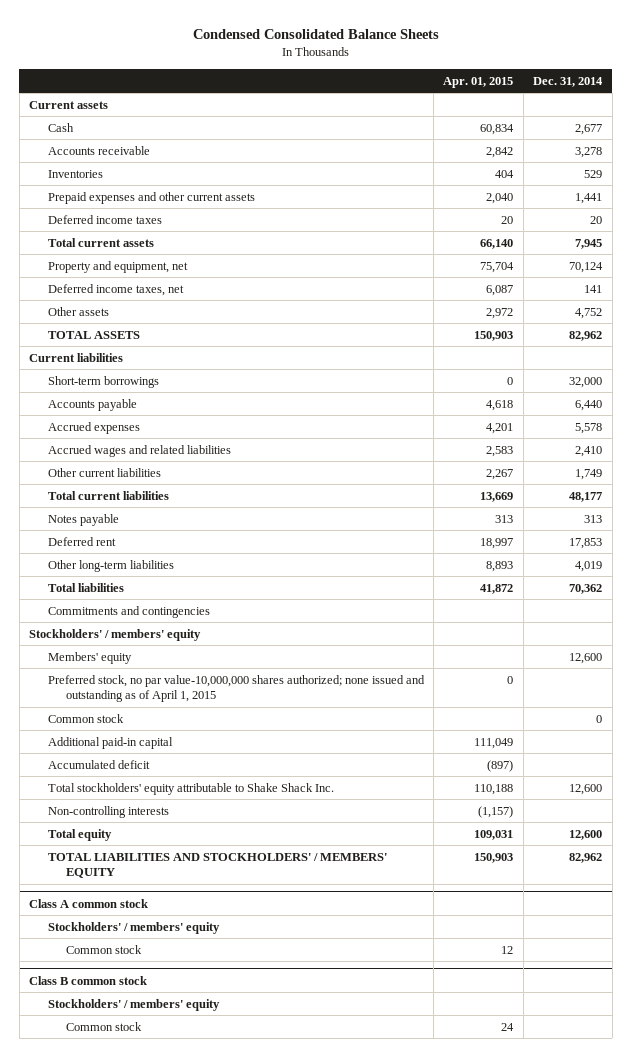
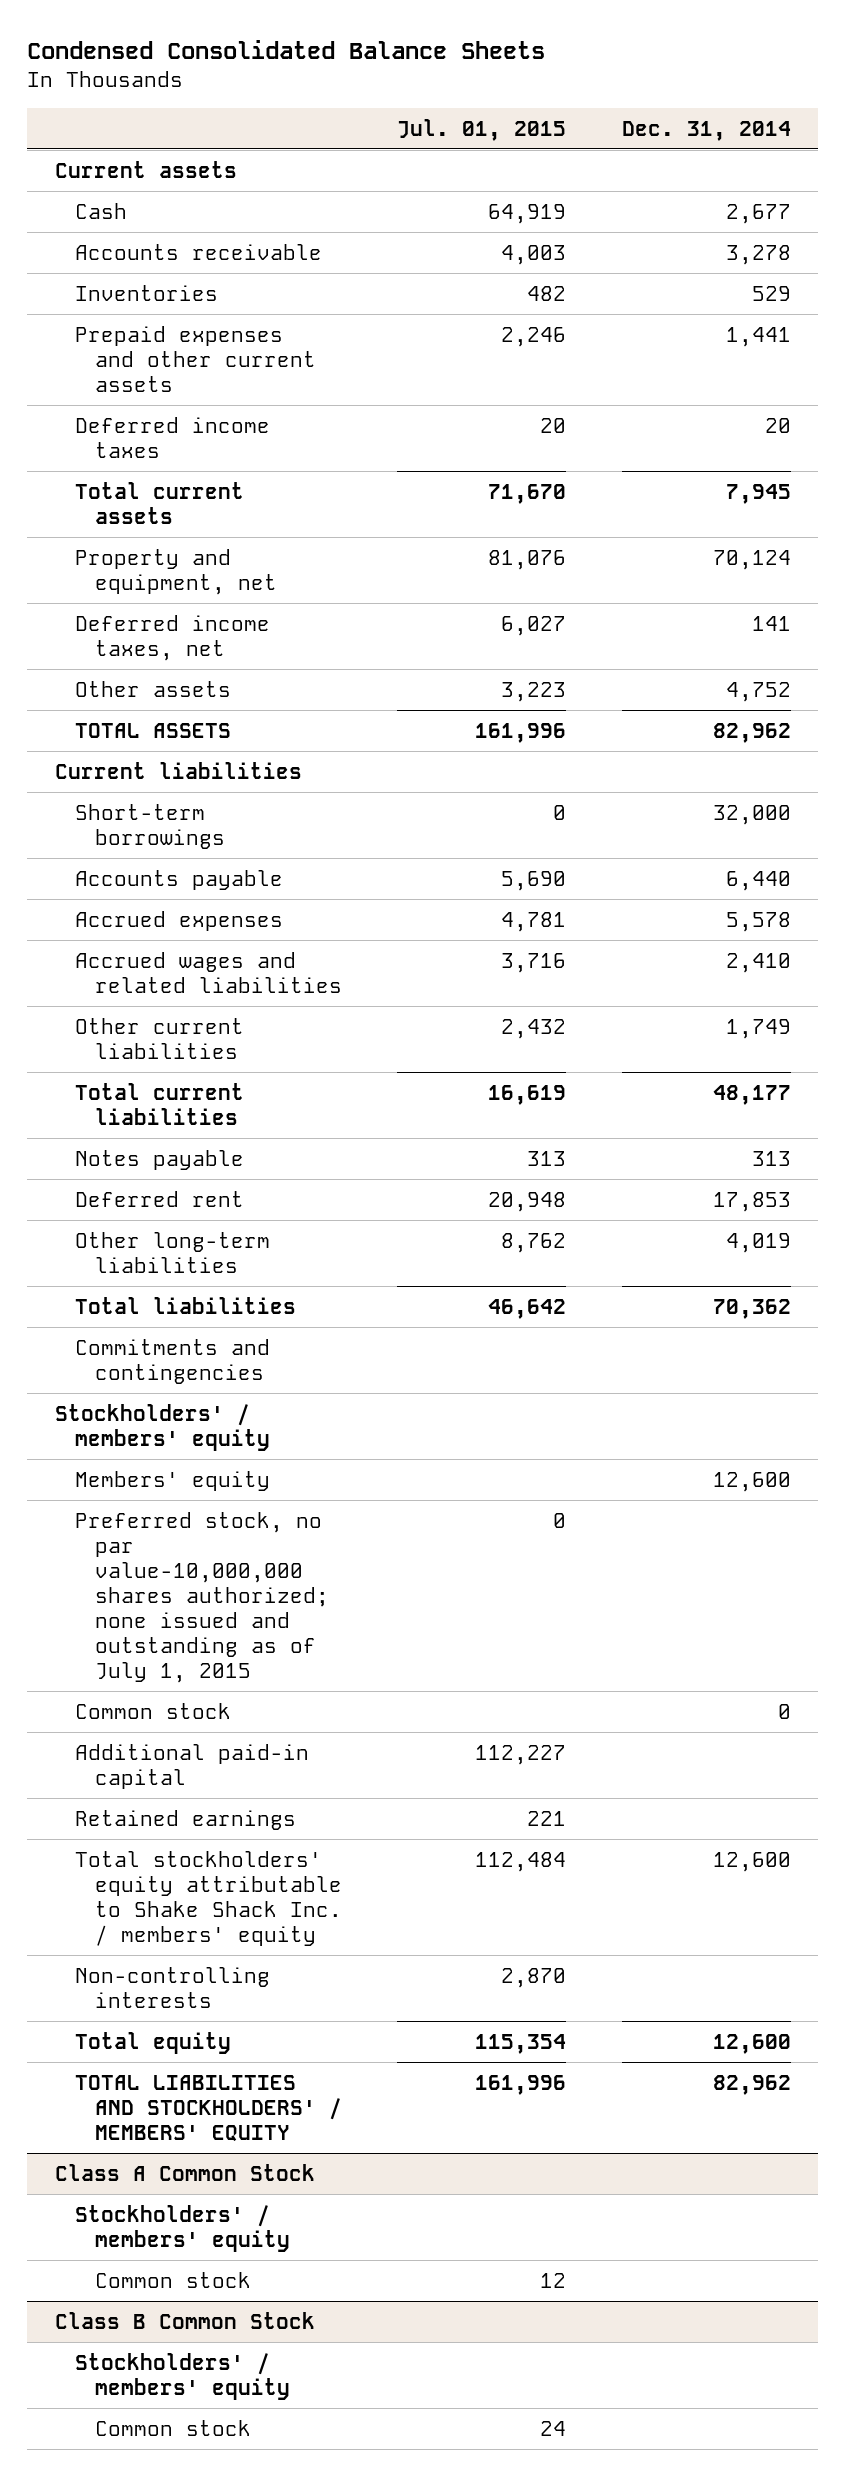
[443,76,514,88] Apr. 01, 2015 -> none
none -> [397,118,567,141] Jul. 01, 2015
[47,674,425,703] Preferred stock, no par value-10,000,000 shares authorized; none issued and outstanding as of April 1, 2015 -> [74,1511,330,1683] Preferred stock, no par value-10,000,000 shares authorized; none issued and outstanding as of July 1, 2015
[47,759,150,769] Accumulated deficit -> [74,1809,296,1830] Retained earnings
[47,782,334,795] Total stockholders' equity attributable to Shake Shack Inc. -> [74,1850,343,1946] Total stockholders' equity attributable to Shake Shack Inc. / members' equity
[29,898,149,908] Class A common stock -> [54,2163,315,2181] Class A Common Stock
[29,975,148,985] Class B common stock -> [54,2311,315,2329] Class B Common Stock

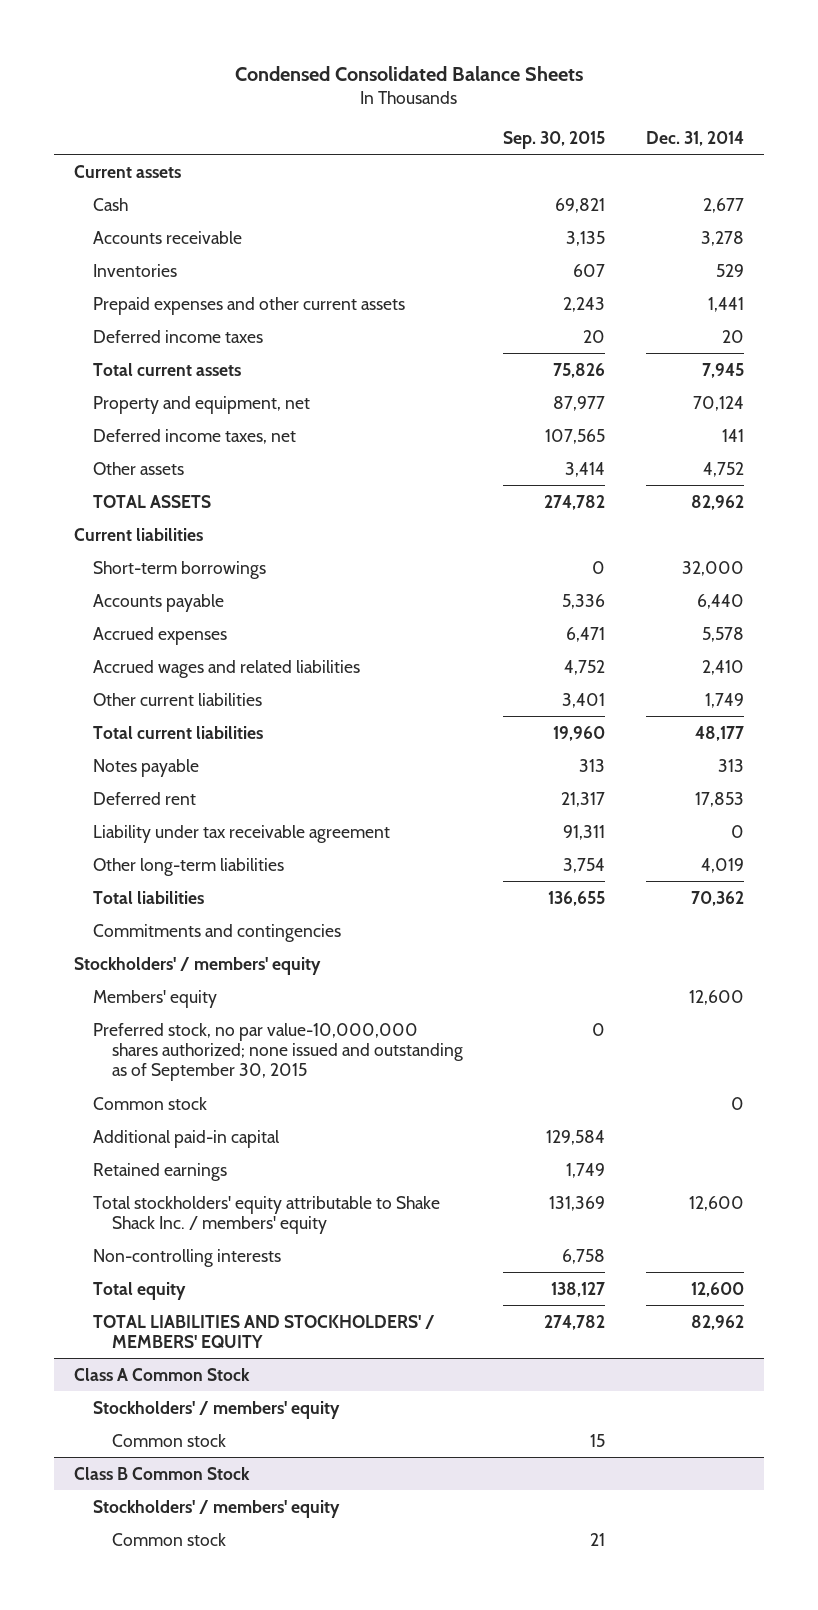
[397,118,567,141] Jul. 01, 2015 -> none
none -> [503,130,606,149] Sep. 30, 2015
none -> [93,824,391,843] Liability under tax receivable agreement
[74,1511,330,1683] Preferred stock, no par value-10,000,000 shares authorized; none issued and outstanding as of July 1, 2015 -> [93,1022,464,1082] Preferred stock, no par value-10,000,000 shares authorized; none issued and outstanding as of September 30, 2015

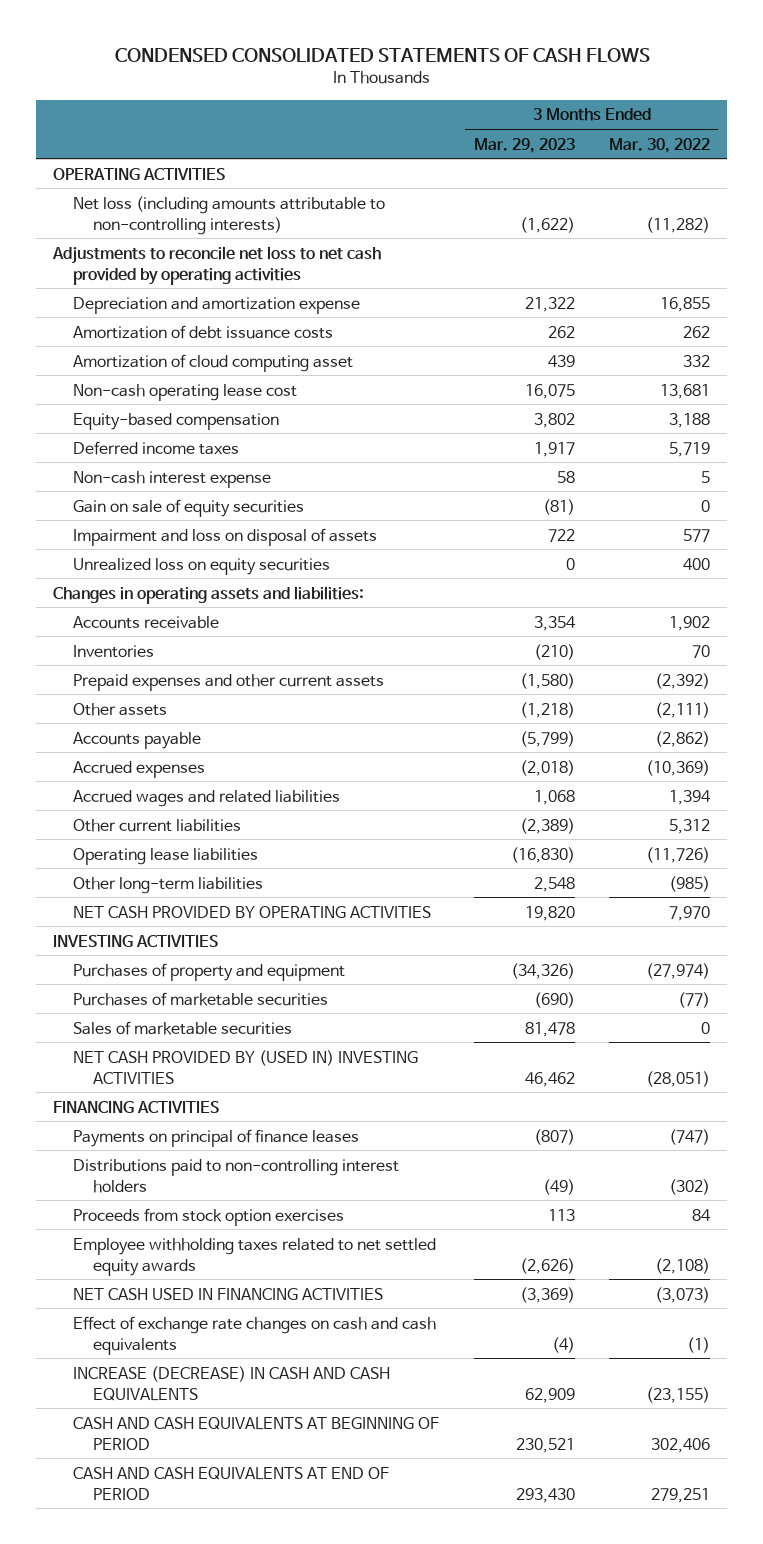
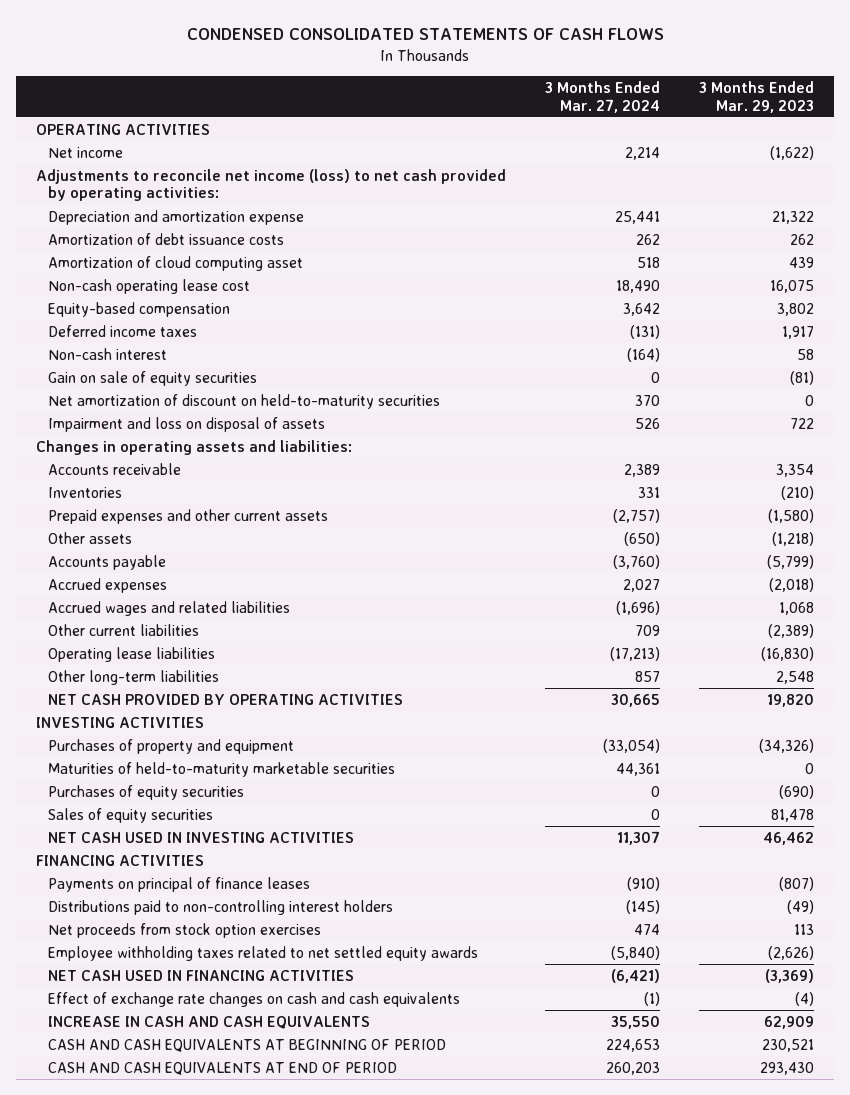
[608,137,710,153] Mar. 30, 2022 -> none
none -> [544,80,660,113] 3 Months Ended Mar. 27, 2024
[73,195,386,235] Net loss (including amounts attributable to non-controlling interests) -> [47,146,123,158] Net income
[52,245,382,285] Adjustments to reconcile net loss to net cash provided by operating activities -> [35,168,506,202] Adjustments to reconcile net income (loss) to net cash provided by operating activities:
[73,470,272,488] Non-cash interest expense -> [47,347,167,360] Non-cash interest
none -> [47,393,440,409] Net amortization of discount on held-to-maturity securities
[73,557,331,575] Unrealized loss on equity securities -> none
none -> [47,761,395,777] Maturities of held-to-maturity marketable securities
[73,991,329,1006] Purchases of marketable securities -> [47,784,244,800] Purchases of equity securities
[73,1020,293,1035] Sales of marketable securities -> [47,807,213,823] Sales of equity securities
[73,1049,419,1084] NET CASH PROVIDED BY (USED IN) INVESTING ACTIVITIES -> [47,831,354,843] NET CASH USED IN INVESTING ACTIVITIES
[73,1207,345,1226] Proceeds from stock option exercises -> [47,922,321,938] Net proceeds from stock option exercises
[73,1365,391,1401] INCREASE (DECREASE) IN CASH AND CASH EQUIVALENTS -> [47,1015,370,1029] INCREASE IN CASH AND CASH EQUIVALENTS

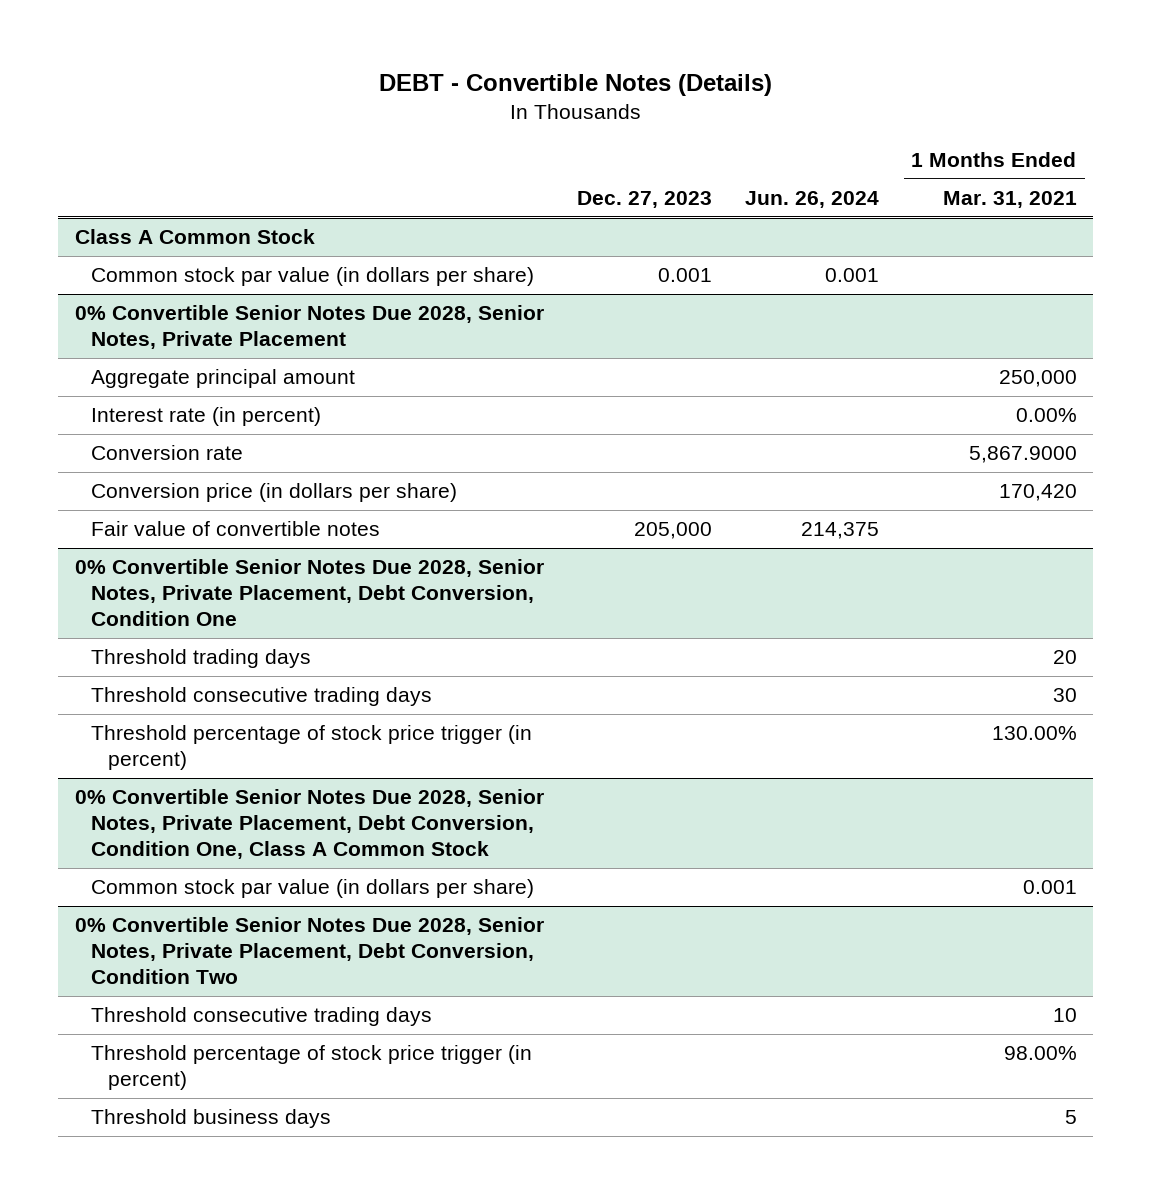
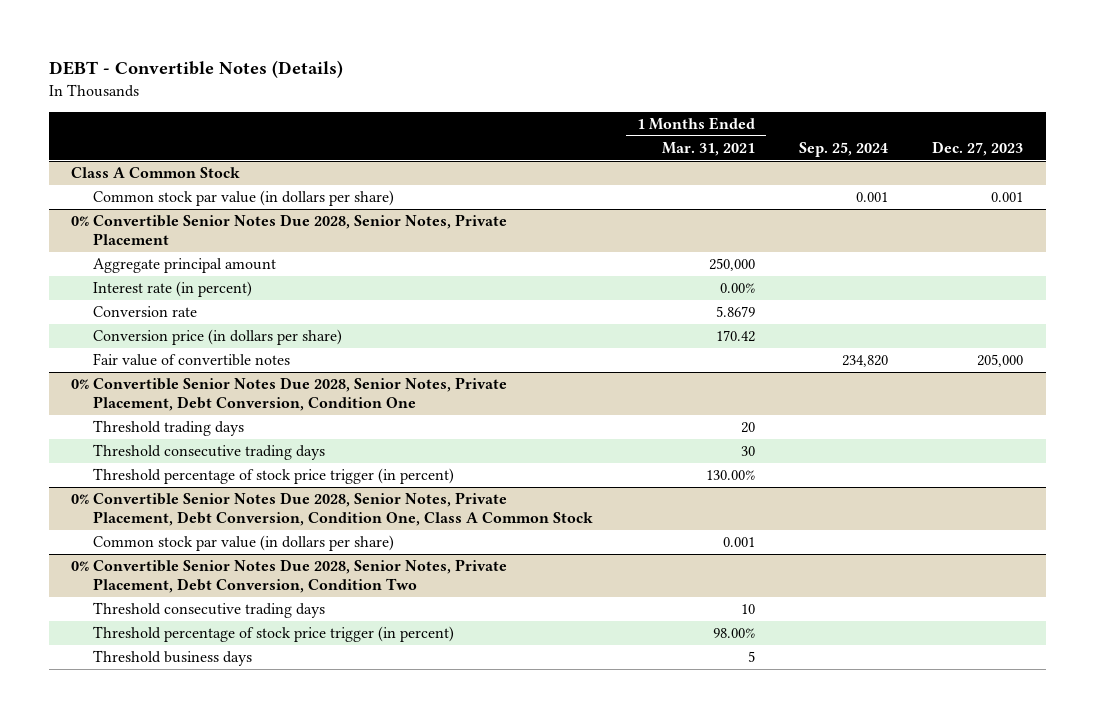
[744,190,879,208] Jun. 26, 2024 -> none
none -> [799,142,889,158] Sep. 25, 2024
[968,446,1077,464] 5,867.9000 -> [715,306,755,318] 5.8679
[998,484,1077,502] 170,420 -> [715,330,755,343] 170.42

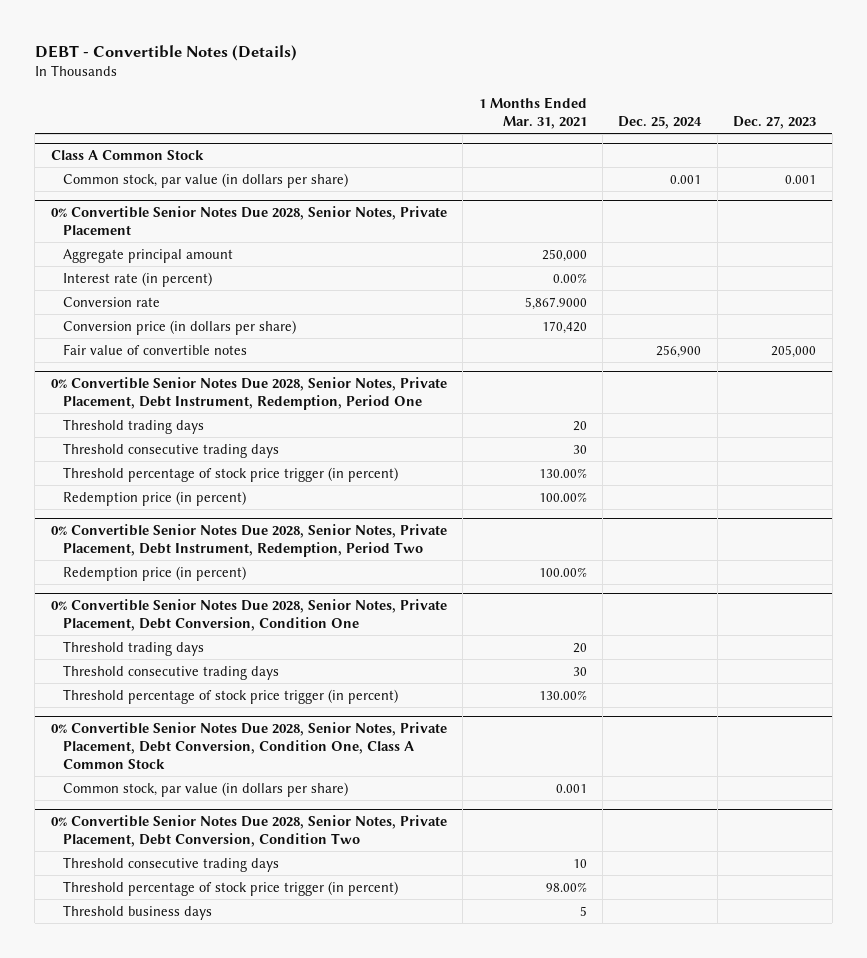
[799,142,889,158] Sep. 25, 2024 -> none
none -> [618,115,703,129] Dec. 25, 2024
[92,190,394,207] Common stock par value (in dollars per share) -> [63,172,349,188] Common stock, par value (in dollars per share)
[715,306,755,318] 5.8679 -> [524,296,587,310] 5,867.9000
[715,330,755,343] 170.42 -> [541,320,587,334] 170,420
none -> [50,376,447,410] 0% Convertible Senior Notes Due 2028, Senior Notes, Private Placement, Debt Instrument, Redemption, Period One
none -> [63,418,205,434] Threshold trading days
none -> [63,442,280,458] Threshold consecutive trading days
none -> [63,466,399,482] Threshold percentage of stock price trigger (in percent)
none -> [63,490,247,506] Redemption price (in percent)
none -> [50,523,447,557] 0% Convertible Senior Notes Due 2028, Senior Notes, Private Placement, Debt Instrument, Redemption, Period Two
none -> [63,565,247,581] Redemption price (in percent)
[92,535,394,552] Common stock par value (in dollars per share) -> [63,781,349,797] Common stock, par value (in dollars per share)

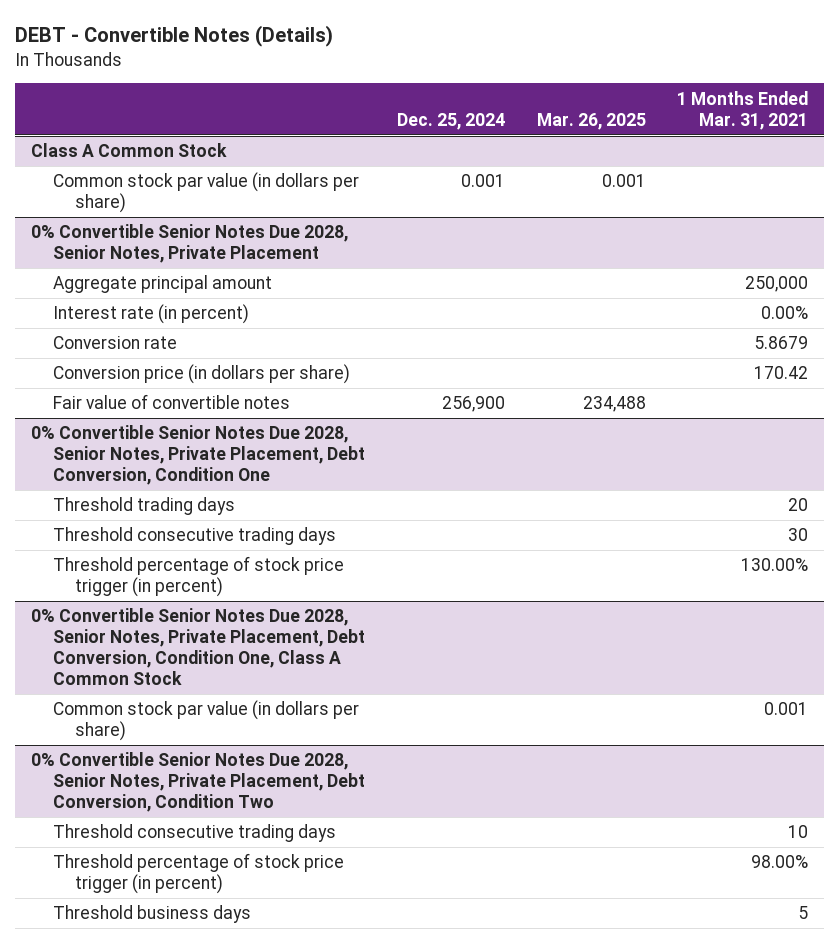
[733,115,817,129] Dec. 27, 2023 -> none
none -> [536,112,646,130] Mar. 26, 2025
[63,172,349,188] Common stock, par value (in dollars per share) -> [52,172,359,214] Common stock par value (in dollars per share)
[524,296,587,310] 5,867.9000 -> [754,336,809,350] 5.8679
[541,320,587,334] 170,420 -> [754,366,809,380] 170.42
[50,376,447,410] 0% Convertible Senior Notes Due 2028, Senior Notes, Private Placement, Debt Instrument, Redemption, Period One -> none
[63,418,205,434] Threshold trading days -> none
[63,442,280,458] Threshold consecutive trading days -> none
[63,466,399,482] Threshold percentage of stock price trigger (in percent) -> none
[63,490,247,506] Redemption price (in percent) -> none
[50,523,447,557] 0% Convertible Senior Notes Due 2028, Senior Notes, Private Placement, Debt Instrument, Redemption, Period Two -> none
[63,565,247,581] Redemption price (in percent) -> none
[63,781,349,797] Common stock, par value (in dollars per share) -> [52,700,359,742] Common stock par value (in dollars per share)

